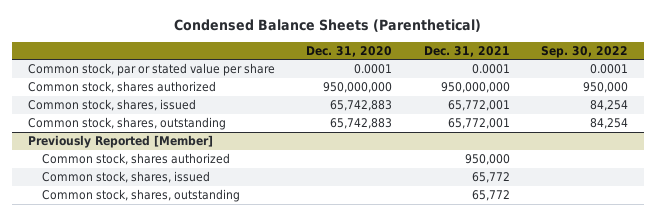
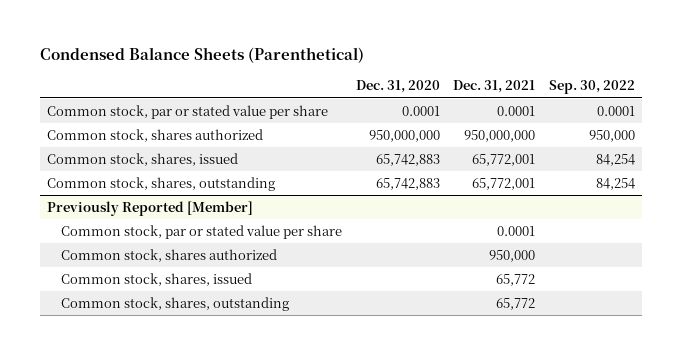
none -> [61,224,343,239] Common stock, par or stated value per share

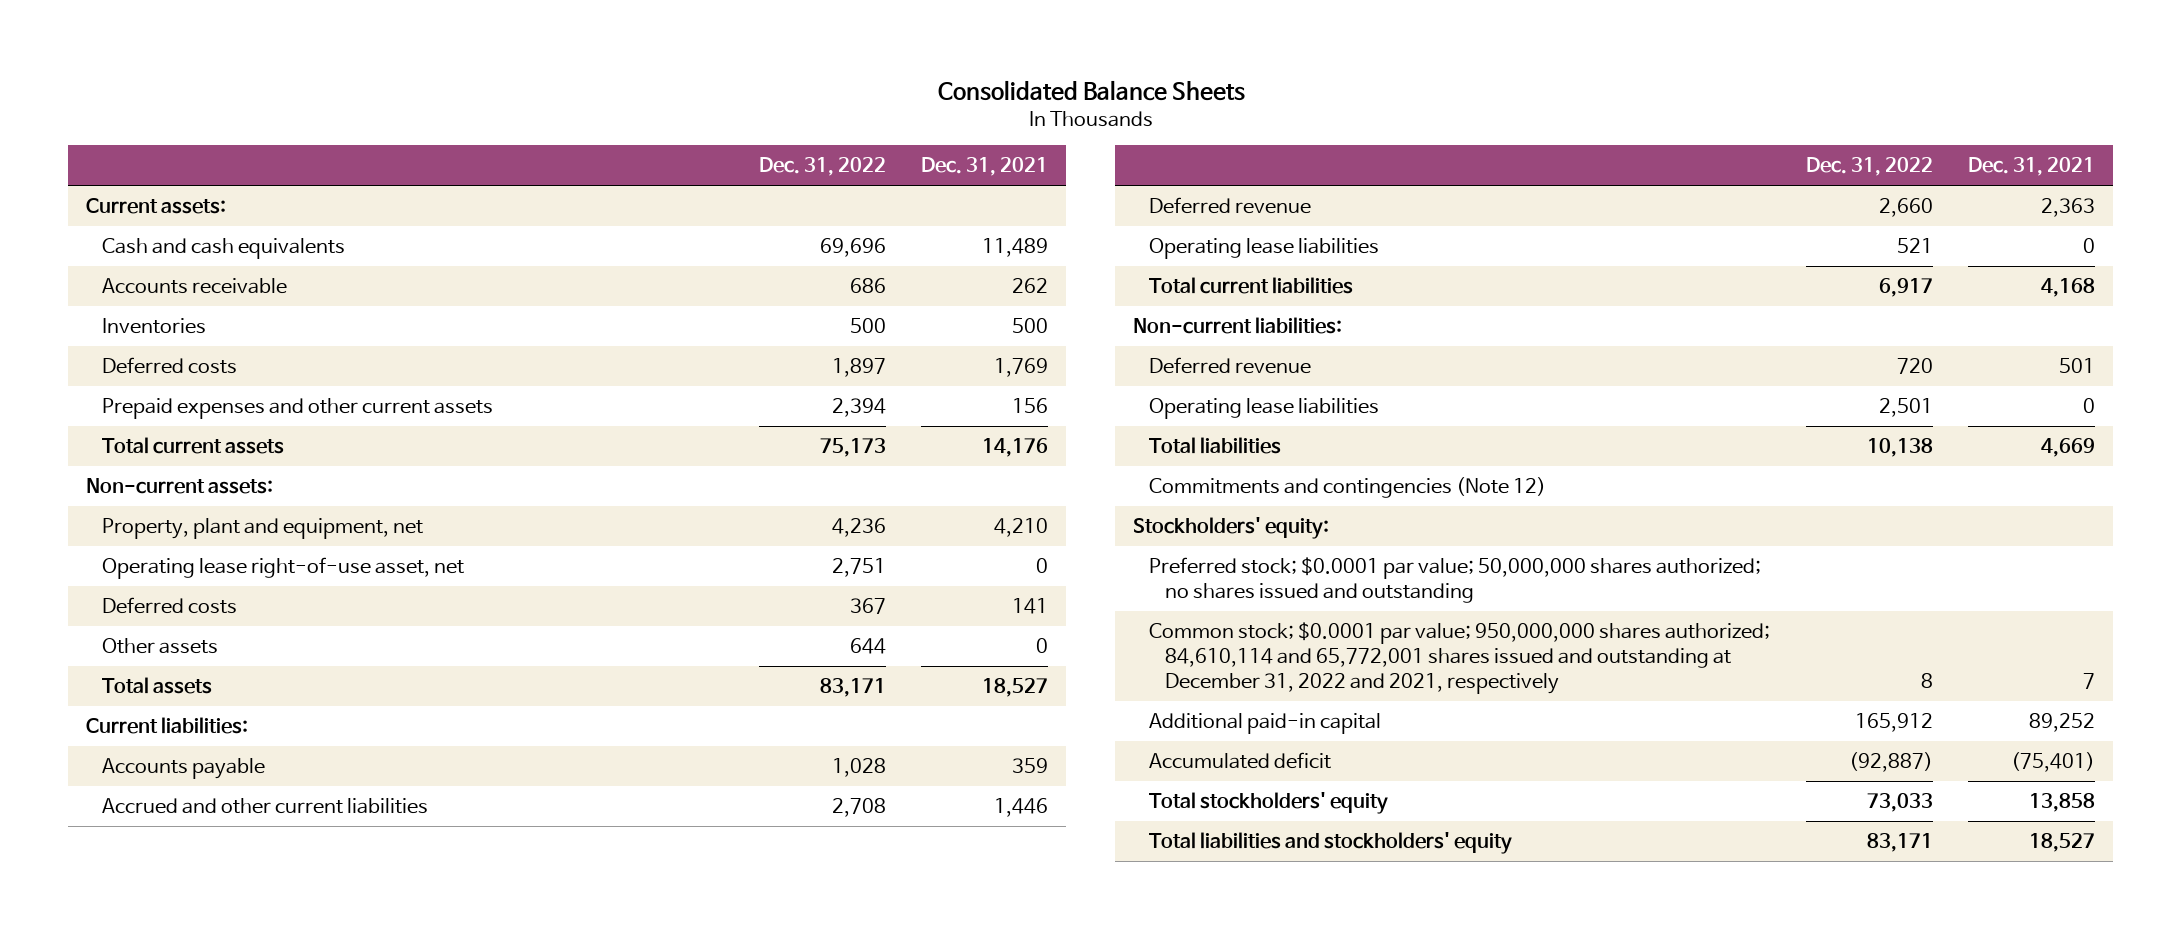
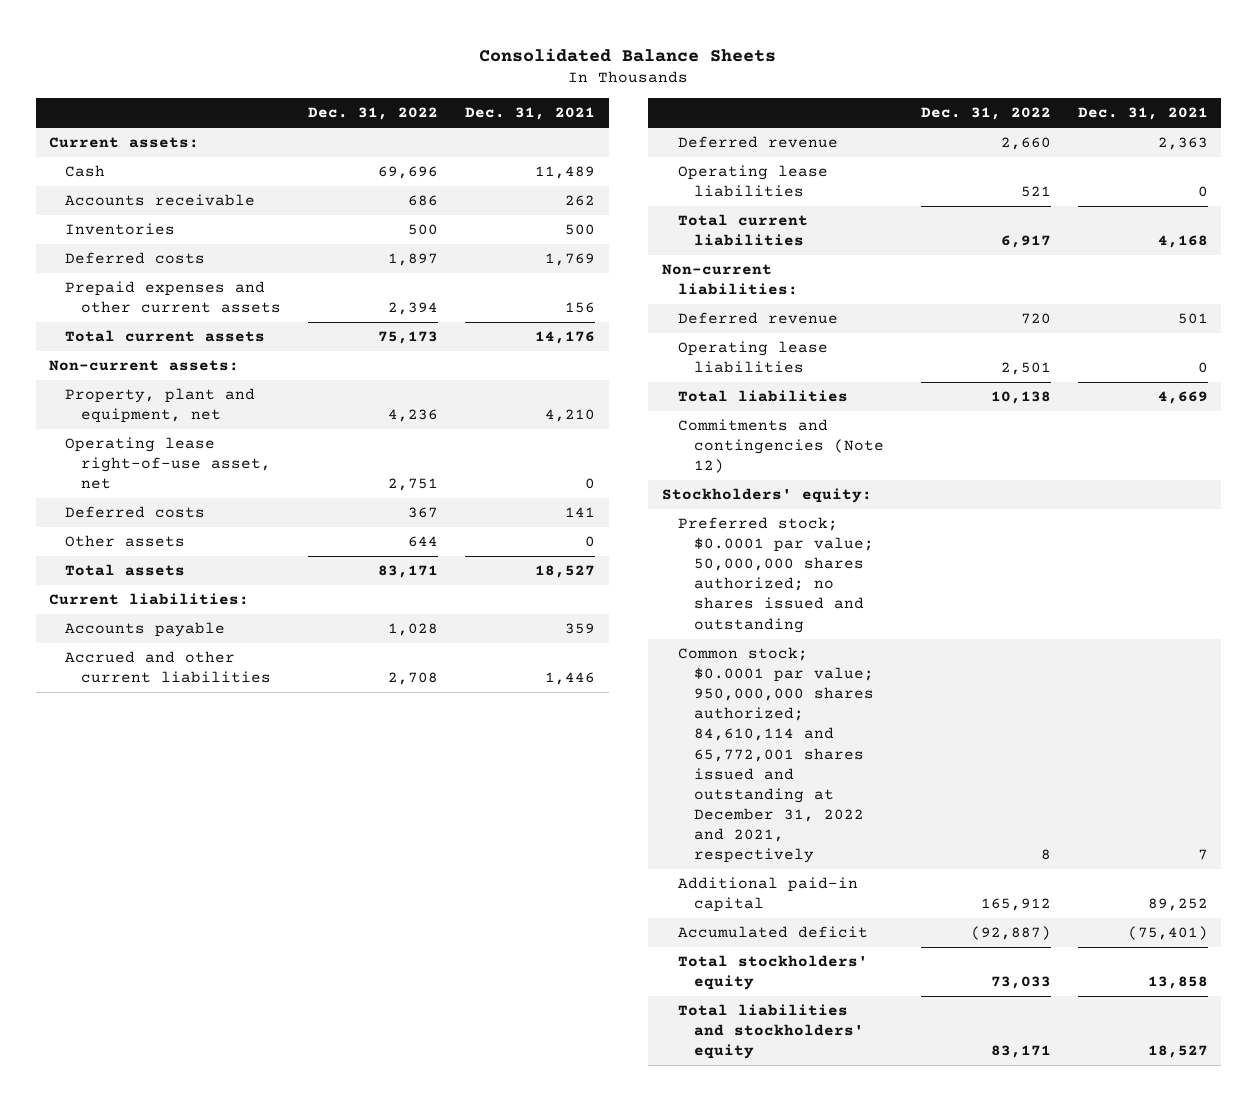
[102,238,346,260] Cash and cash equivalents -> [65,165,106,178] Cash

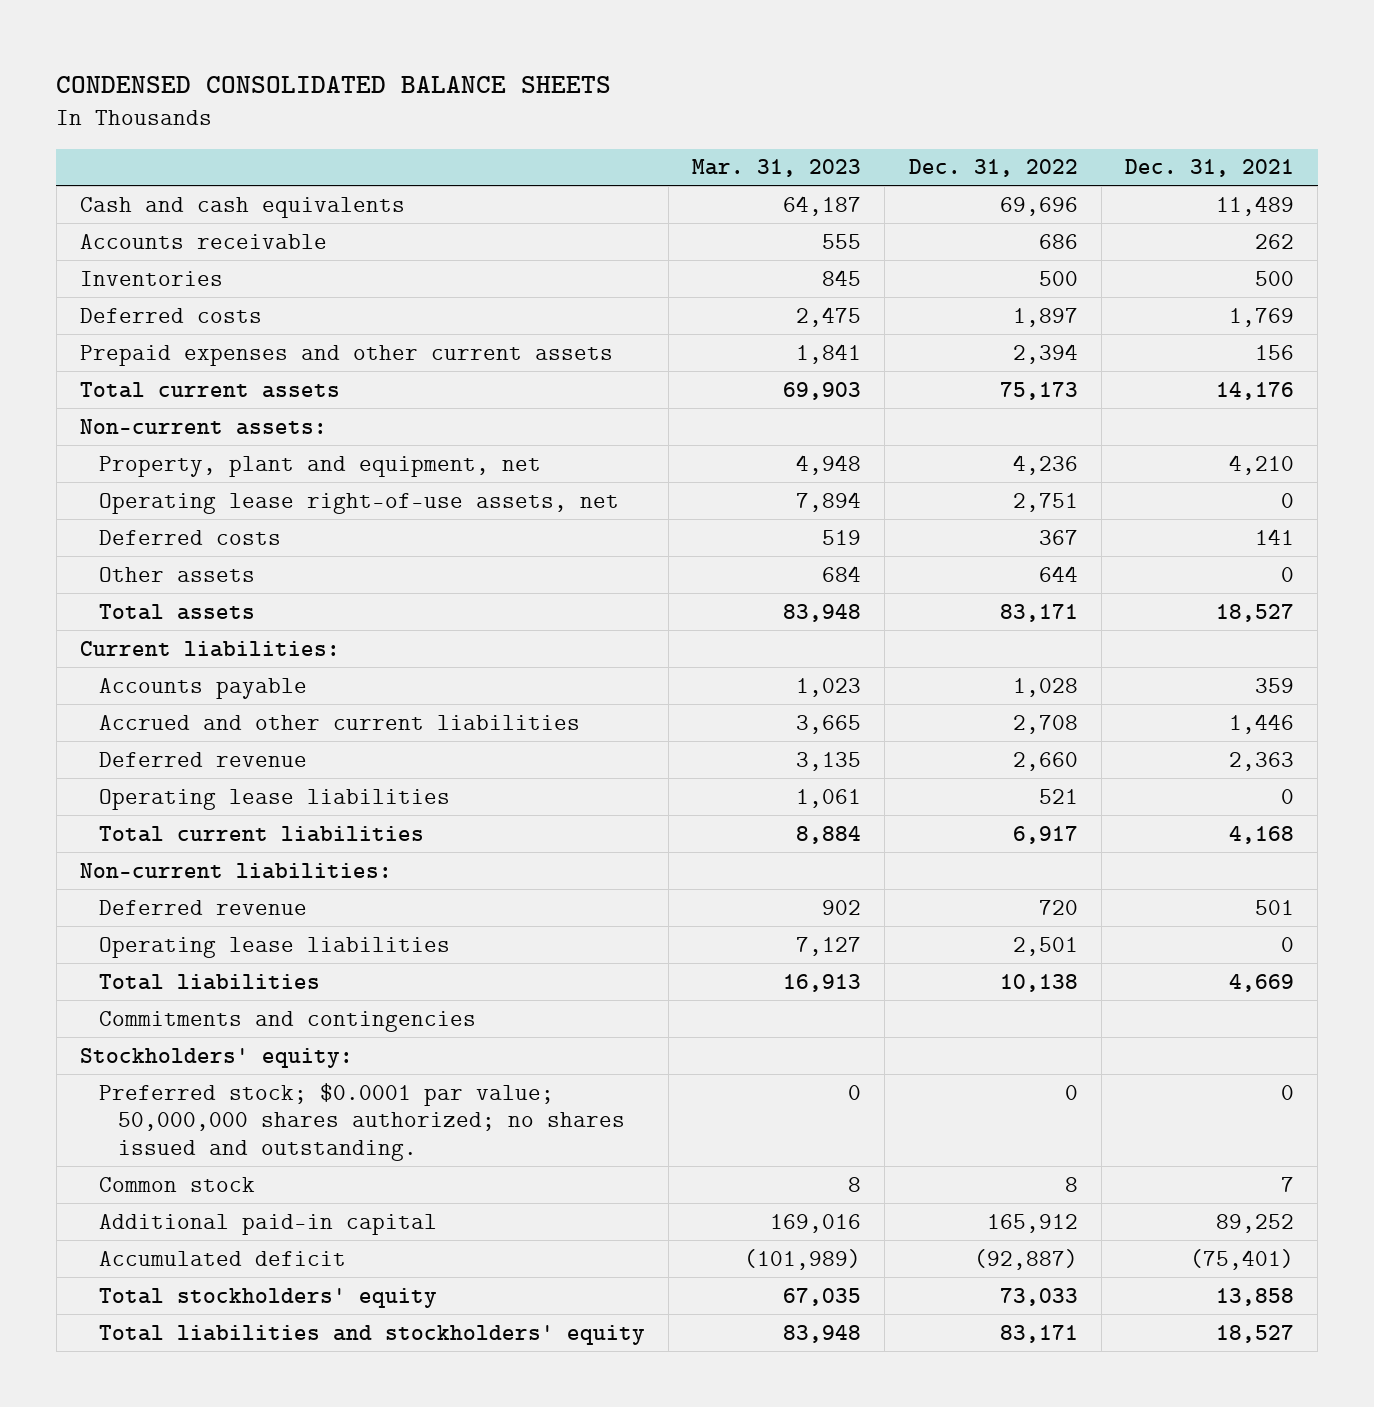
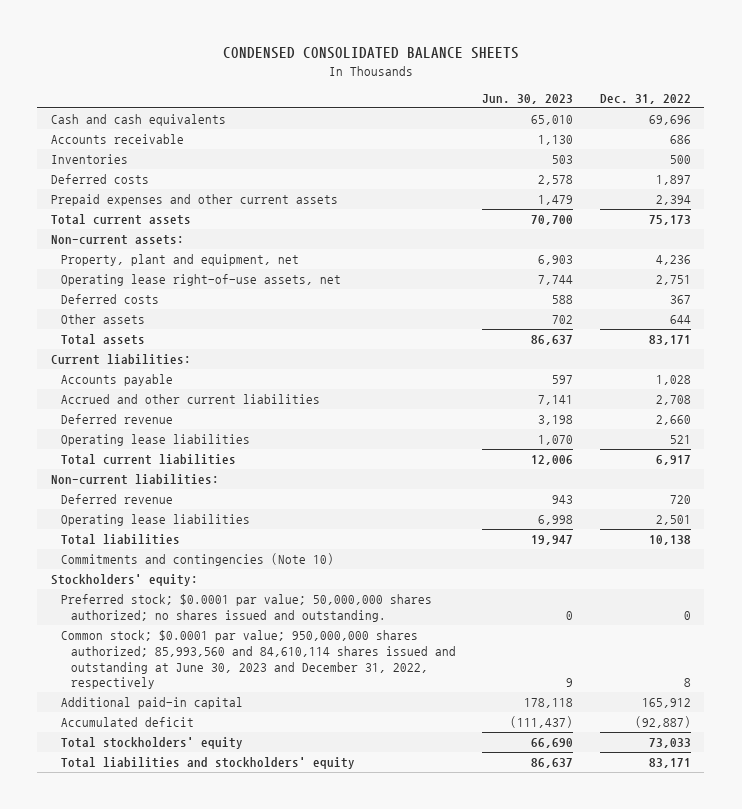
[692,159,862,178] Mar. 31, 2023 -> none
[1124,159,1294,178] Dec. 31, 2021 -> none
none -> [482,93,574,104] Jun. 30, 2023
[98,1010,476,1032] Commitments and contingencies -> [60,553,334,567] Commitments and contingencies (Note 10)
[98,1176,255,1192] Common stock -> [60,630,456,690] Common stock; $0.0001 par value; 950,000,000 shares authorized; 85,993,560 and 84,610,114 shares issued and outstanding at June 30, 2023 and December 31, 2022, respectively

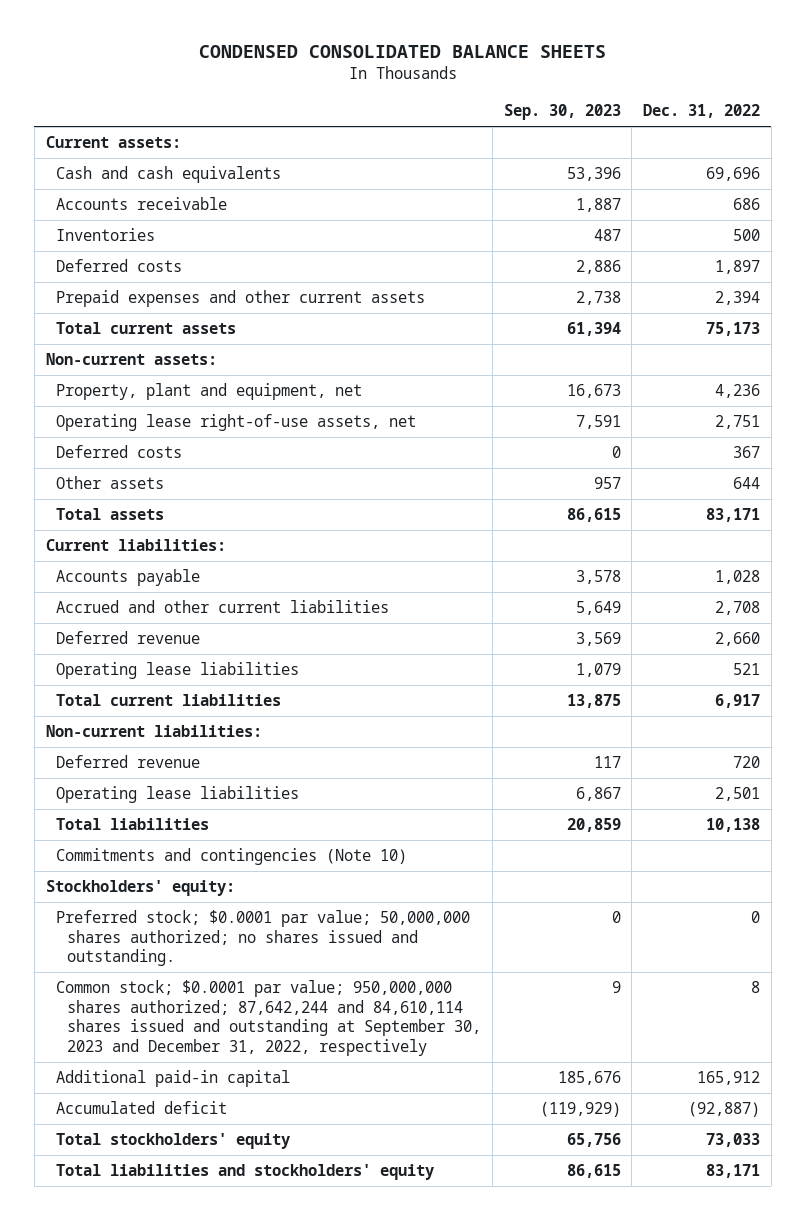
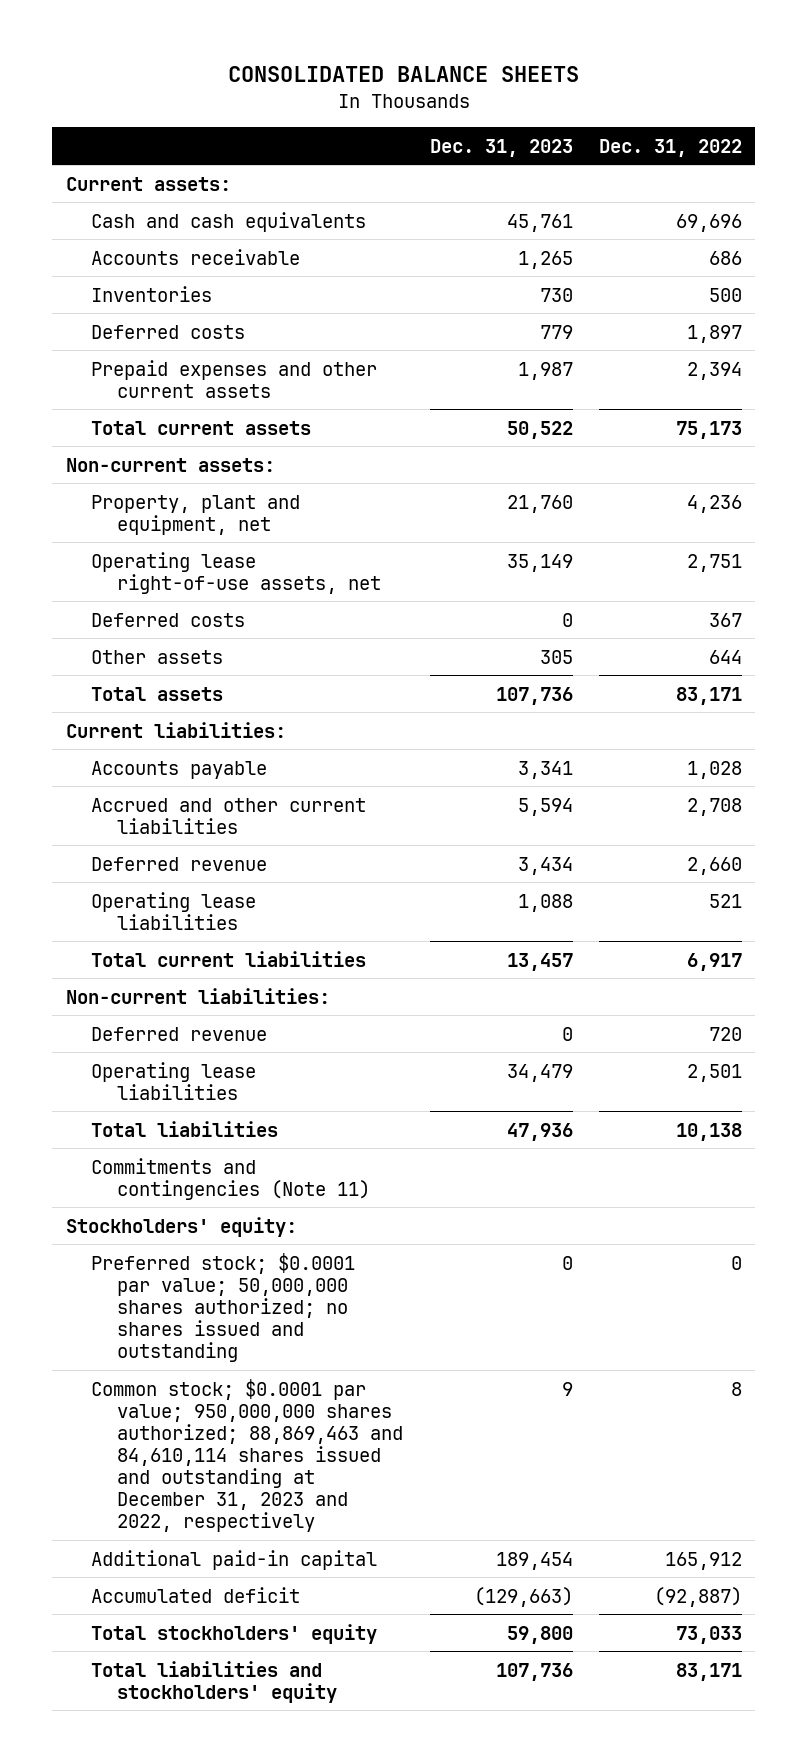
[198,45,606,59] CONDENSED CONSOLIDATED BALANCE SHEETS -> [227,65,579,82] CONSOLIDATED BALANCE SHEETS
[503,103,621,120] Sep. 30, 2023 -> none
none -> [429,138,573,157] Dec. 31, 2023
[56,848,408,866] Commitments and contingencies (Note 10) -> [91,1157,371,1200] Commitments and contingencies (Note 11)
[56,910,471,967] Preferred stock; $0.0001 par value; 50,000,000 shares authorized; no shares issued and outstanding. -> [91,1252,356,1363] Preferred stock; $0.0001 par value; 50,000,000 shares authorized; no shares issued and outstanding
[56,980,482,1056] Common stock; $0.0001 par value; 950,000,000 shares authorized; 87,642,244 and 84,610,114 shares issued and outstanding at September 30, 2023 and December 31, 2022, respectively -> [91,1378,404,1533] Common stock; $0.0001 par value; 950,000,000 shares authorized; 88,869,463 and 84,610,114 shares issued and outstanding at December 31, 2023 and 2022, respectively

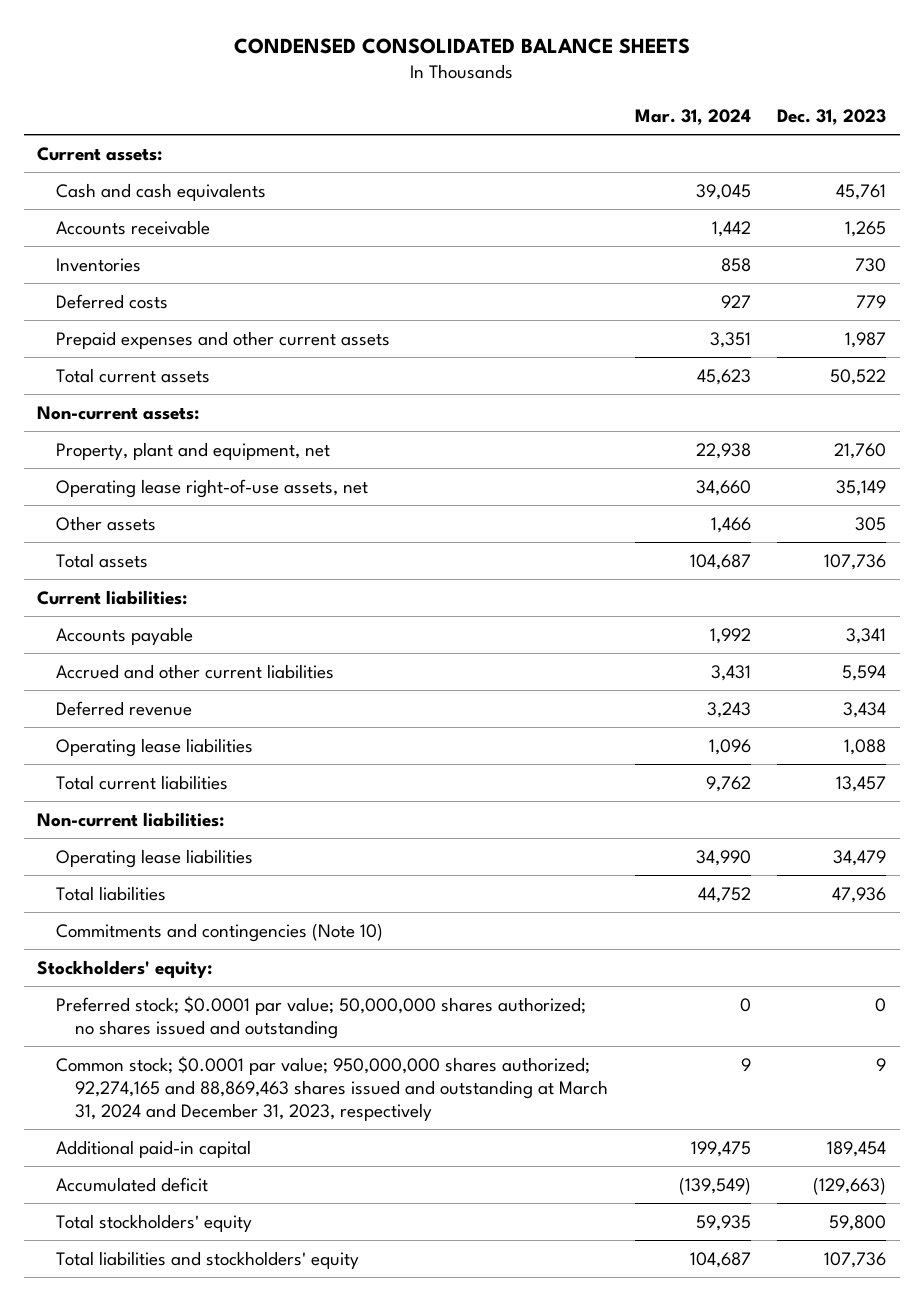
[227,65,579,82] CONSOLIDATED BALANCE SHEETS -> [233,38,690,55] CONDENSED CONSOLIDATED BALANCE SHEETS
[599,138,743,157] Dec. 31, 2022 -> none
none -> [634,109,751,126] Mar. 31, 2024
[91,612,246,627] Deferred costs -> none
[91,1026,268,1041] Deferred revenue -> none
[91,1157,371,1200] Commitments and contingencies (Note 11) -> [56,922,384,942] Commitments and contingencies (Note 10)
[91,1378,404,1533] Common stock; $0.0001 par value; 950,000,000 shares authorized; 88,869,463 and 84,610,114 shares issued and outstanding at December 31, 2023 and 2022, respectively -> [56,1055,609,1122] Common stock; $0.0001 par value; 950,000,000 shares authorized; 92,274,165 and 88,869,463 shares issued and outstanding at March 31, 2024 and December 31, 2023, respectively

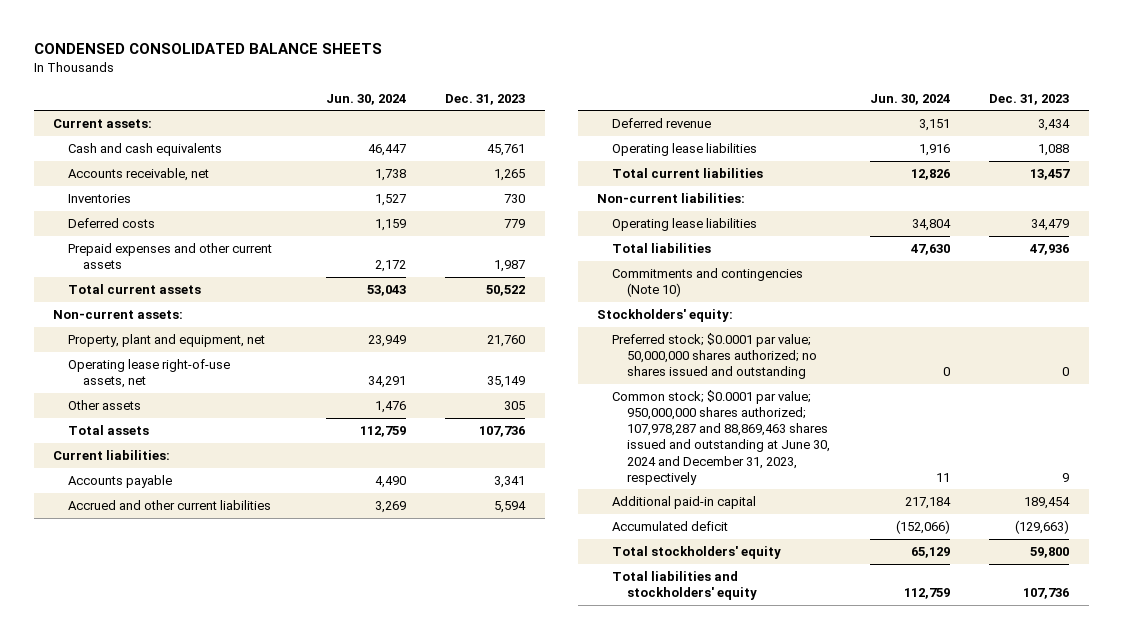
[634,109,751,126] Mar. 31, 2024 -> none
none -> [325,93,406,105] Jun. 30, 2024
[56,219,211,235] Accounts receivable -> [68,168,210,182] Accounts receivable, net
[56,1055,609,1122] Common stock; $0.0001 par value; 950,000,000 shares authorized; 92,274,165 and 88,869,463 shares issued and outstanding at March 31, 2024 and December 31, 2023, respectively -> [612,390,831,485] Common stock; $0.0001 par value; 950,000,000 shares authorized; 107,978,287 and 88,869,463 shares issued and outstanding at June 30, 2024 and December 31, 2023, respectively

